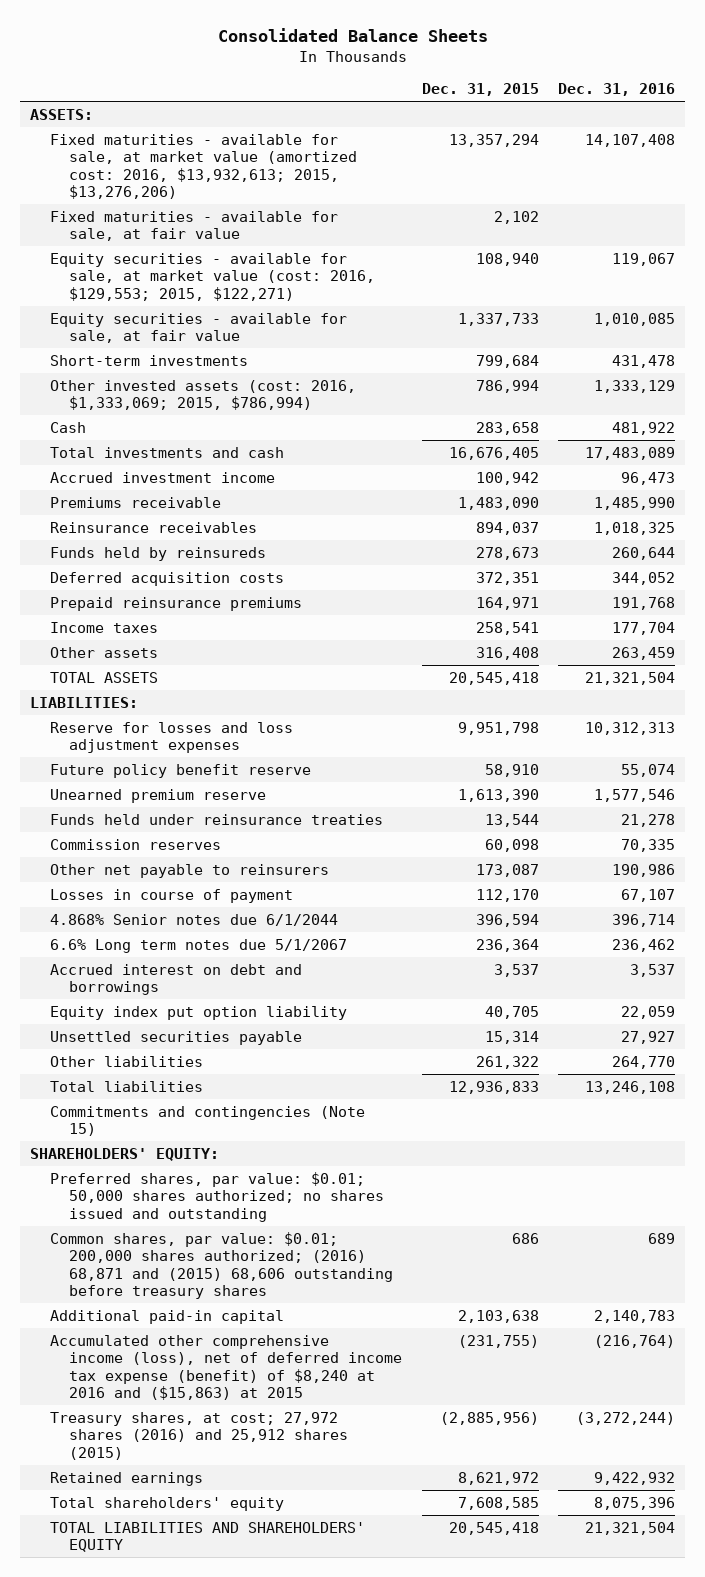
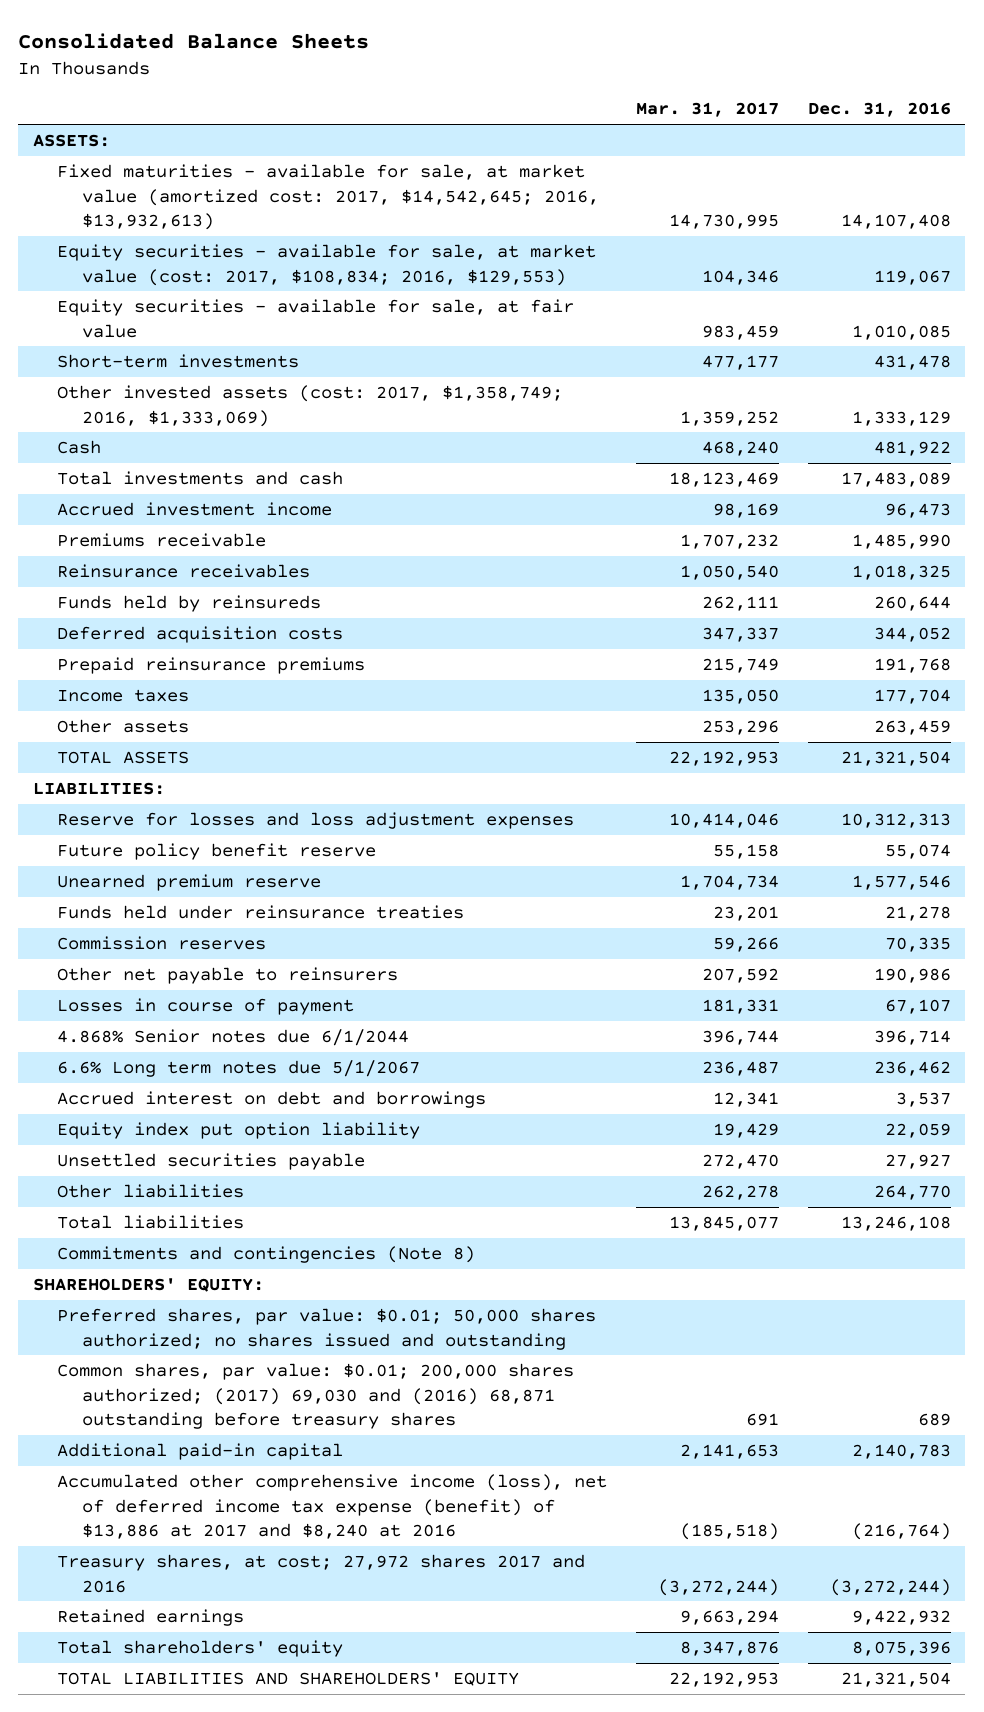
[421,82,539,96] Dec. 31, 2015 -> none
none -> [636,102,780,118] Mar. 31, 2017
[49,210,338,242] Fixed maturities - available for sale, at fair value -> none
[49,133,358,199] Fixed maturities - available for sale, at market value (amortized cost: 2016, $13,932,613; 2015, $13,276,206) -> [57,164,600,231] Fixed maturities - available for sale, at market value (amortized cost: 2017, $14,542,645; 2016, $13,932,613)
[49,252,376,301] Equity securities - available for sale, at market value (cost: 2016, $129,553; 2015, $122,271) -> [57,244,597,286] Equity securities - available for sale, at market value (cost: 2017, $108,834; 2016, $129,553)
[49,379,356,411] Other invested assets (cost: 2016, $1,333,069; 2015, $786,994) -> [57,385,564,427] Other invested assets (cost: 2017, $1,358,749; 2016, $1,333,069)
[49,1105,365,1137] Commitments and contingencies (Note 15) -> [57,1246,476,1264] Commitments and contingencies (Note 8)
[49,1231,394,1299] Common shares, par value: $0.01; 200,000 shares authorized; (2016) 68,871 and (2015) 68,606 outstanding before treasury shares -> [57,1363,575,1430] Common shares, par value: $0.01; 200,000 shares authorized; (2017) 69,030 and (2016) 68,871 outstanding before treasury shares
[49,1334,403,1400] Accumulated other comprehensive income (loss), net of deferred income tax expense (benefit) of $8,240 at 2016 and ($15,863) at 2015 -> [57,1474,608,1540] Accumulated other comprehensive income (loss), net of deferred income tax expense (benefit) of $13,886 at 2017 and $8,240 at 2016
[49,1411,349,1460] Treasury shares, at cost; 27,972 shares (2016) and 25,912 shares (2015) -> [57,1554,586,1593] Treasury shares, at cost; 27,972 shares 2017 and 2016

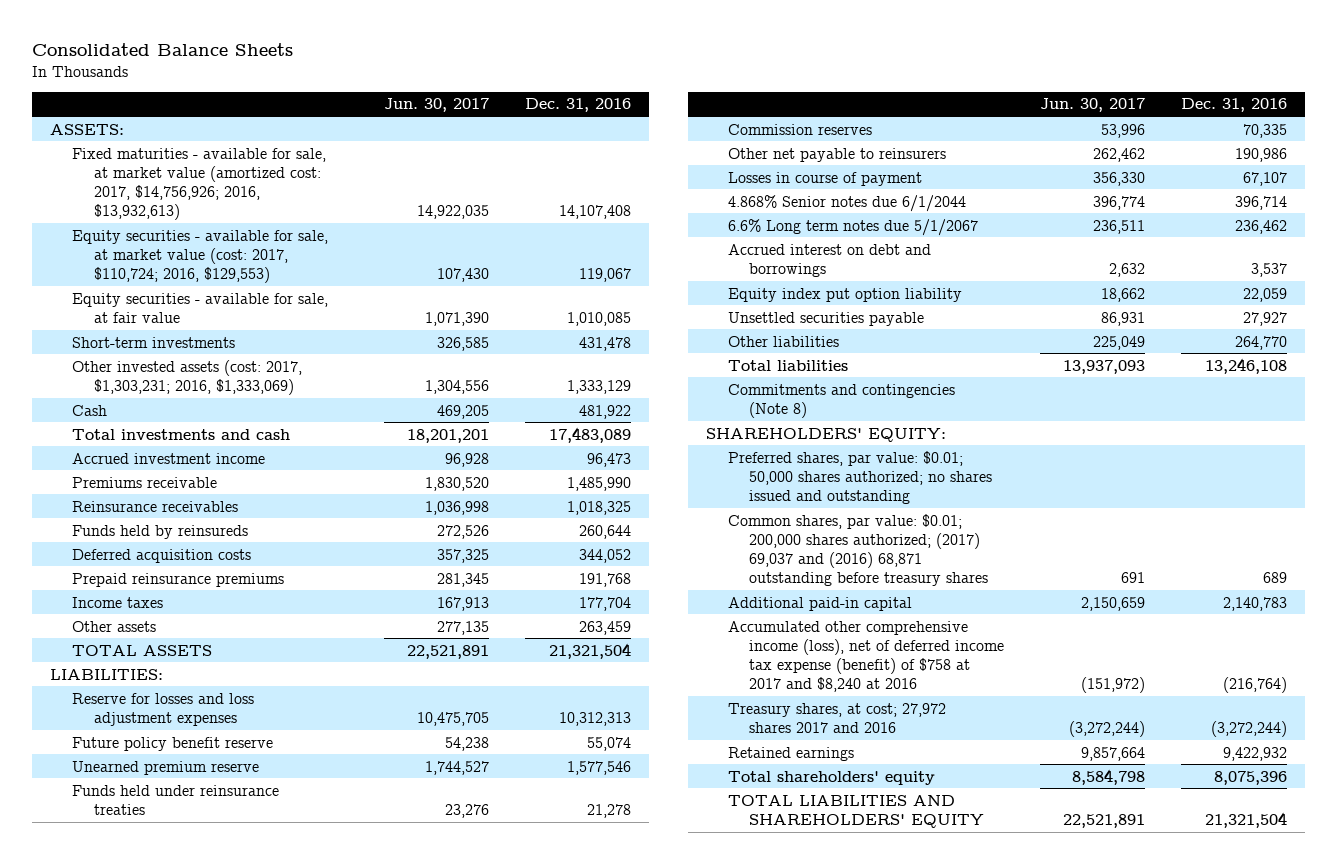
[636,102,780,118] Mar. 31, 2017 -> none
none -> [384,98,490,113] Jun. 30, 2017
[57,164,600,231] Fixed maturities - available for sale, at market value (amortized cost: 2017, $14,542,645; 2016, $13,932,613) -> [71,147,326,220] Fixed maturities - available for sale, at market value (amortized cost: 2017, $14,756,926; 2016, $13,932,613)
[57,244,597,286] Equity securities - available for sale, at market value (cost: 2017, $108,834; 2016, $129,553) -> [71,229,328,283] Equity securities - available for sale, at market value (cost: 2017, $110,724; 2016, $129,553)
[57,385,564,427] Other invested assets (cost: 2017, $1,358,749; 2016, $1,333,069) -> [71,359,302,395] Other invested assets (cost: 2017, $1,303,231; 2016, $1,333,069)
[57,1363,575,1430] Common shares, par value: $0.01; 200,000 shares authorized; (2017) 69,030 and (2016) 68,871 outstanding before treasury shares -> [727,513,989,586] Common shares, par value: $0.01; 200,000 shares authorized; (2017) 69,037 and (2016) 68,871 outstanding before treasury shares
[57,1474,608,1540] Accumulated other comprehensive income (loss), net of deferred income tax expense (benefit) of $13,886 at 2017 and $8,240 at 2016 -> [727,620,1005,692] Accumulated other comprehensive income (loss), net of deferred income tax expense (benefit) of $758 at 2017 and $8,240 at 2016

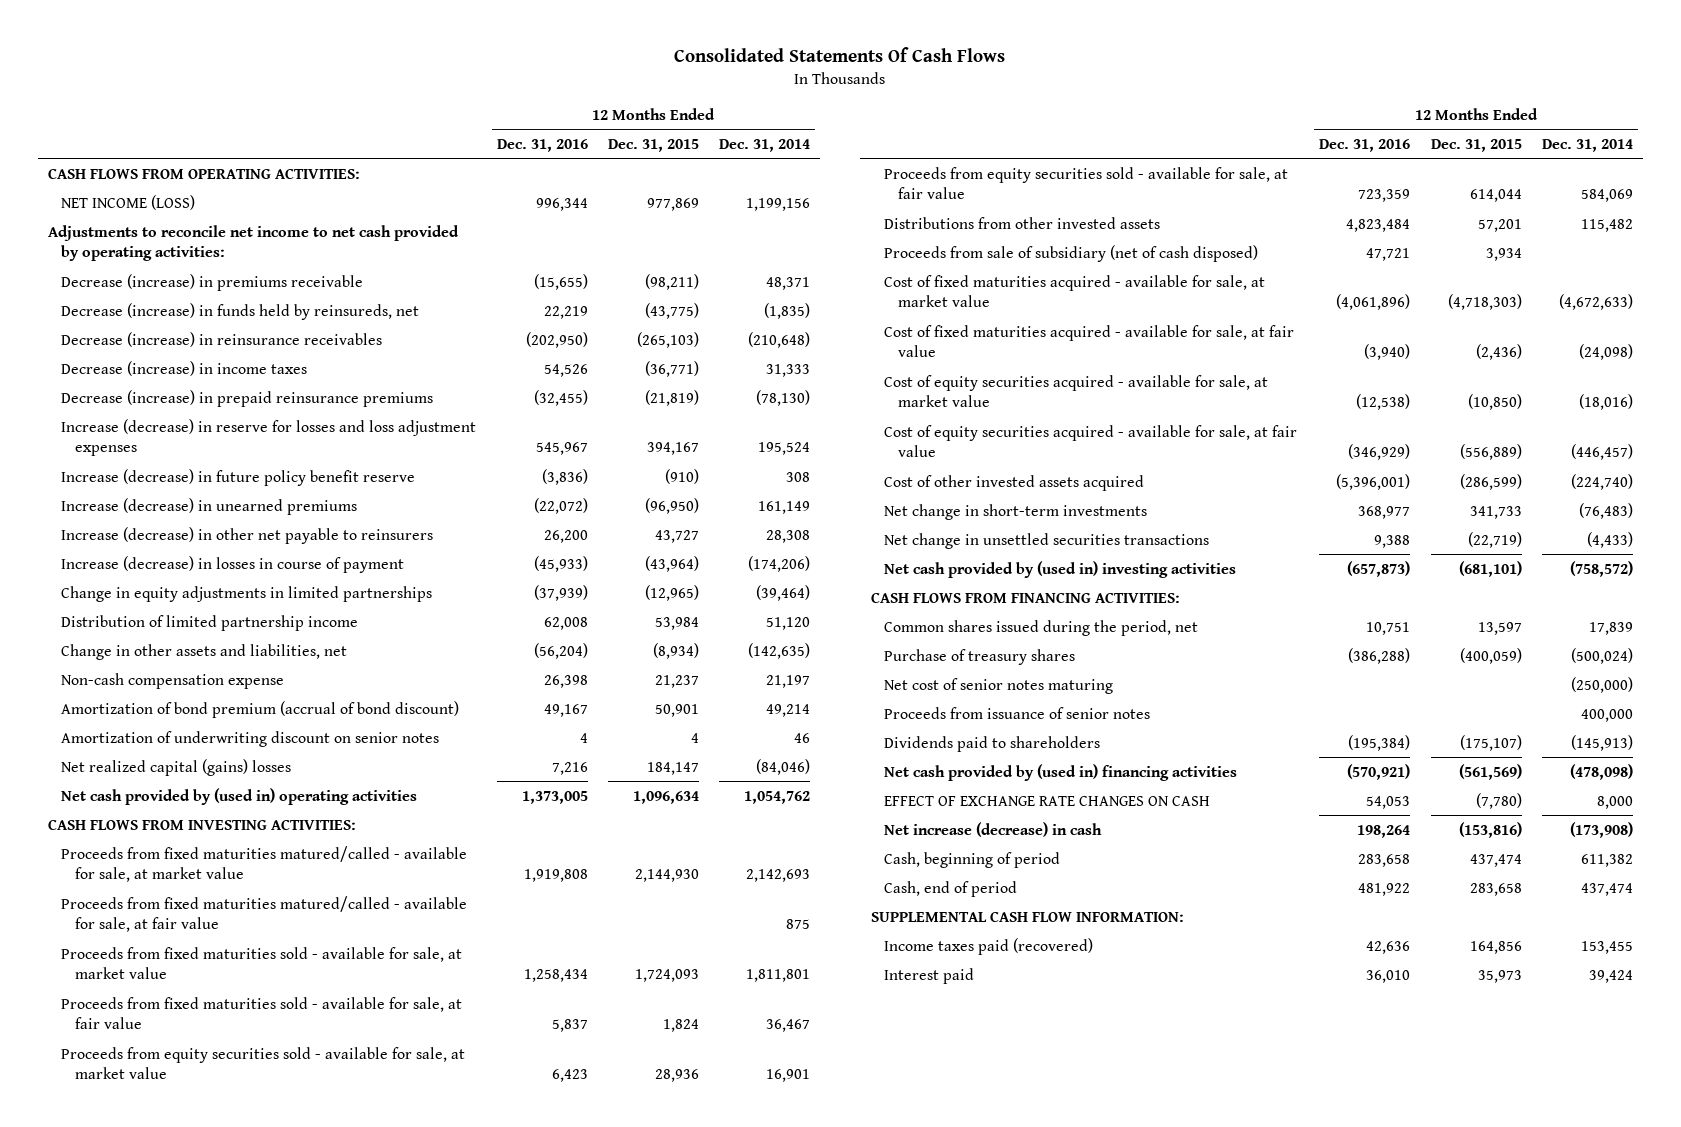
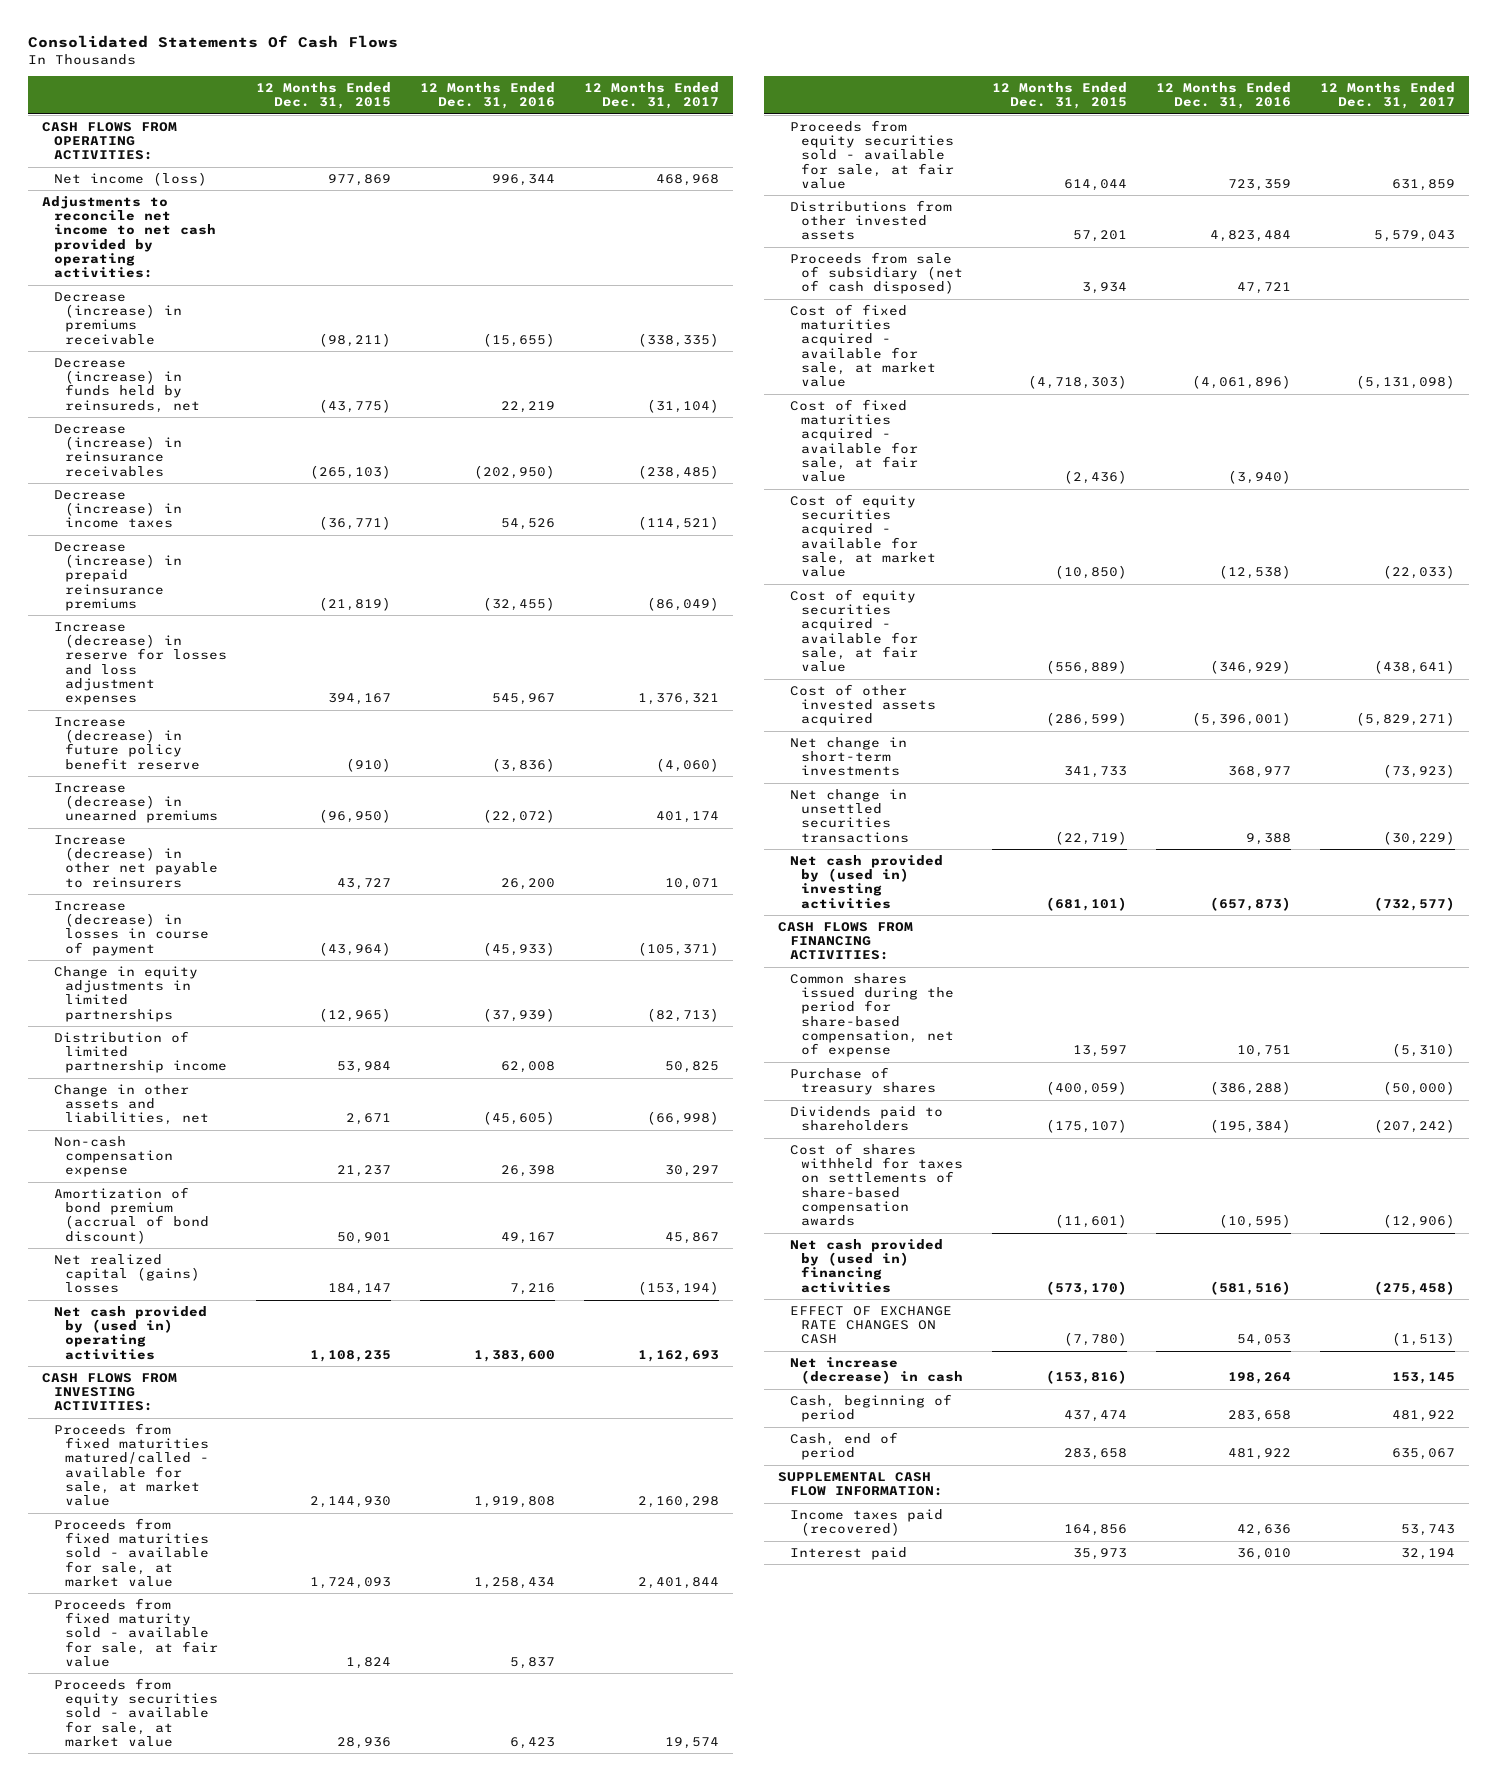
[719,138,811,152] Dec. 31, 2014 -> none
none -> [583,81,719,110] 12 Months Ended Dec. 31, 2017
[61,194,196,210] NET INCOME (LOSS) -> [53,172,207,187] Net income (loss)
[533,642,588,659] (56,204) -> [482,1111,555,1126] (45,605)
[652,642,699,659] (8,934) -> [346,1113,392,1126] 2,671
[61,730,440,747] Amortization of underwriting discount on senior notes -> none
[521,790,588,804] 1,373,005 -> [473,1349,555,1362] 1,383,600
[632,790,699,804] 1,096,634 -> [310,1349,392,1362] 1,108,235
[61,895,468,933] Proceeds from fixed maturities matured/called - available for sale, at fair value -> none
[61,996,463,1030] Proceeds from fixed maturities sold - available for sale, at fair value -> [53,1598,219,1667] Proceeds from fixed maturity sold - available for sale, at fair value
[884,619,1199,636] Common shares issued during the period, net -> [789,973,955,1058] Common shares issued during the period for share-based compensation, net of expense
[884,677,1114,694] Net cost of senior notes maturing -> none
[884,706,1151,719] Proceeds from issuance of senior notes -> none
none -> [789,1143,964,1227] Cost of shares withheld for taxes on settlements of share-based compensation awards
[1347,763,1411,780] (570,921) -> [1209,1280,1291,1295] (581,516)
[1458,763,1522,780] (561,569) -> [1046,1280,1128,1295] (573,170)

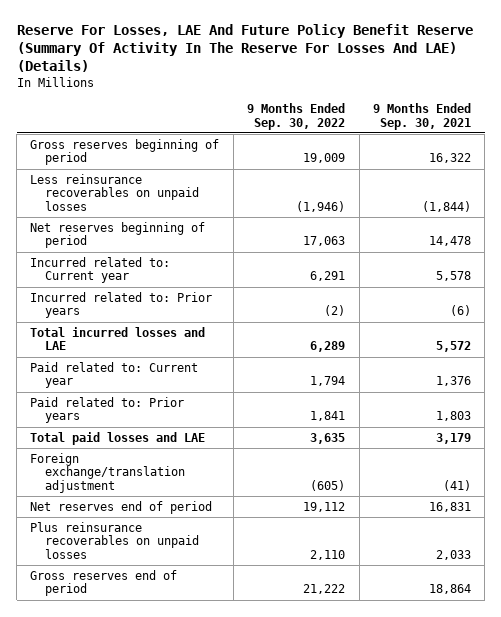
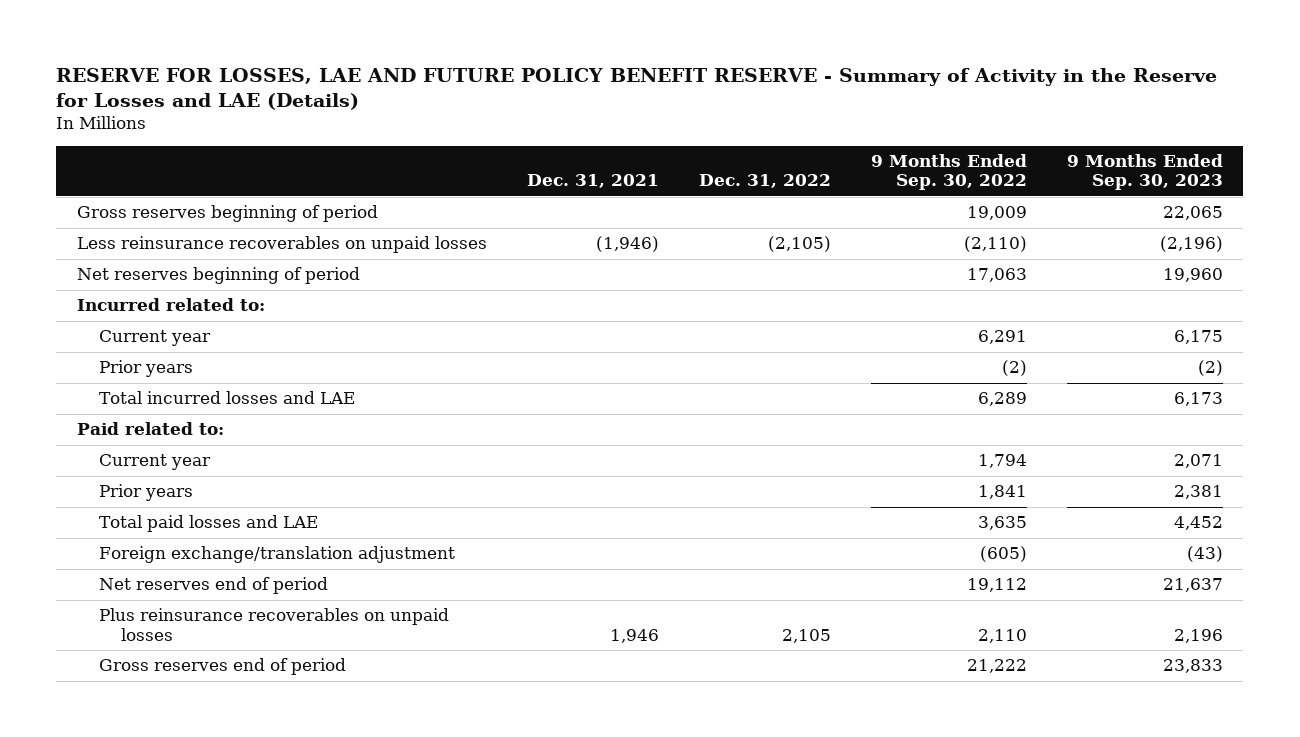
[16,23,473,72] Reserve For Losses, LAE And Future Policy Benefit Reserve (Summary Of Activity In The Reserve For Losses And LAE) (Details) -> [56,67,1218,111] RESERVE FOR LOSSES, LAE AND FUTURE POLICY BENEFIT RESERVE - Summary of Activity in the Reserve for Losses and LAE (Details)
[373,102,472,130] 9 Months Ended Sep. 30, 2021 -> none
none -> [526,174,659,189] Dec. 31, 2021
none -> [698,174,831,189] Dec. 31, 2022
none -> [1067,153,1224,191] 9 Months Ended Sep. 30, 2023
[296,201,346,213] (1,946) -> [963,236,1027,253] (2,110)
none -> [76,298,265,312] Incurred related to:
[30,256,171,284] Incurred related to: Current year -> [98,330,211,347] Current year
[30,291,213,319] Incurred related to: Prior years -> [98,360,193,378] Prior years
none -> [76,422,224,436] Paid related to:
[30,361,199,389] Paid related to: Current year -> [98,454,211,471] Current year
[30,396,185,424] Paid related to: Prior years -> [98,484,193,502] Prior years

